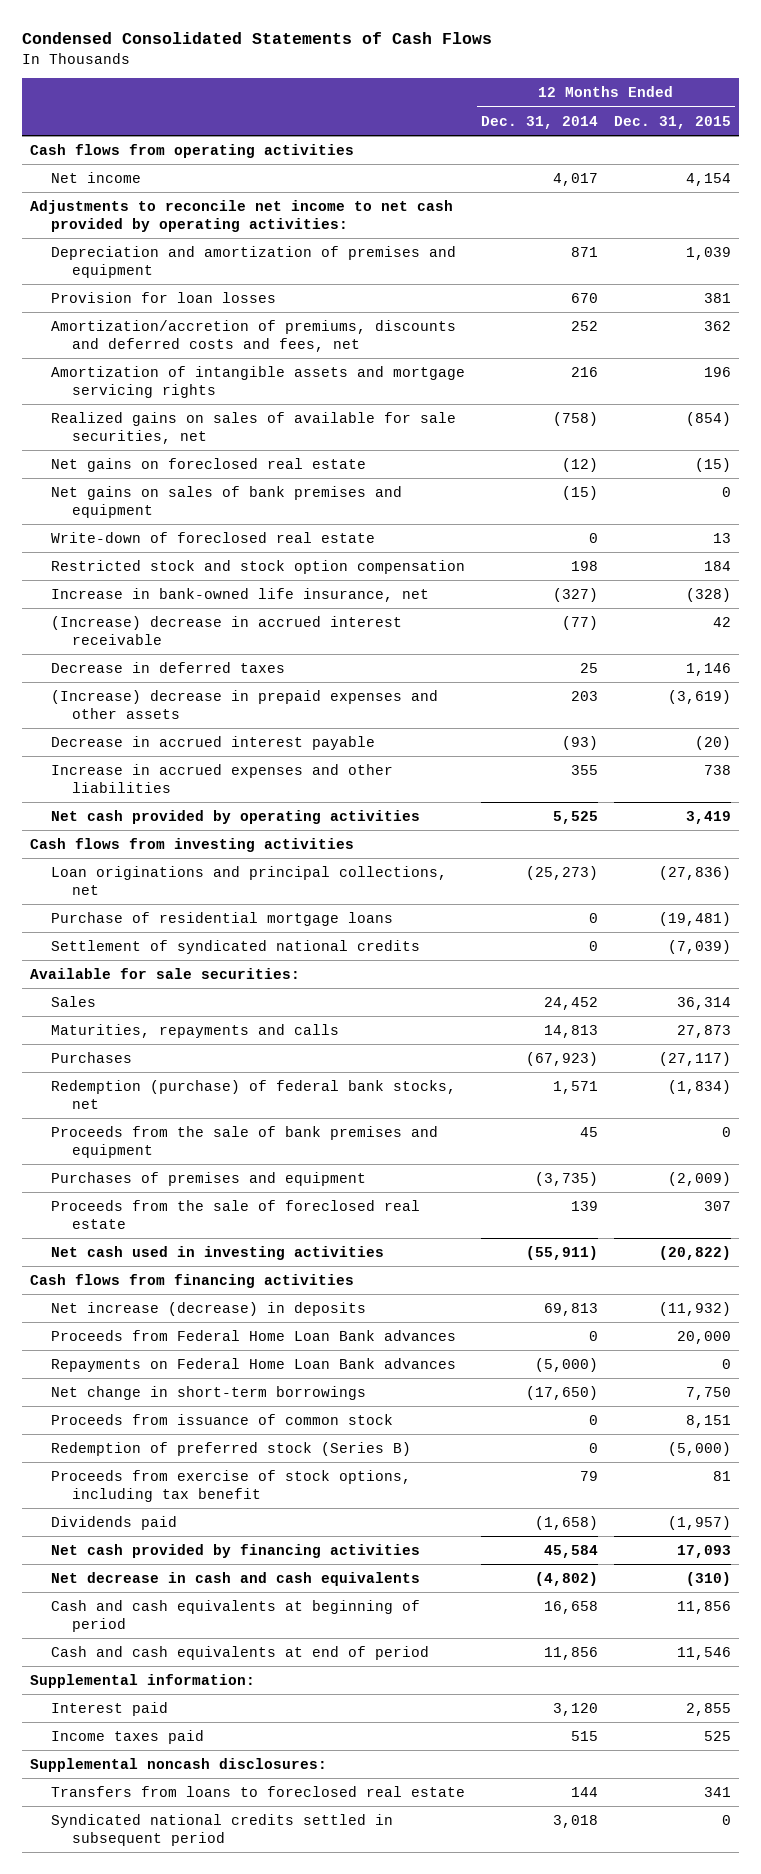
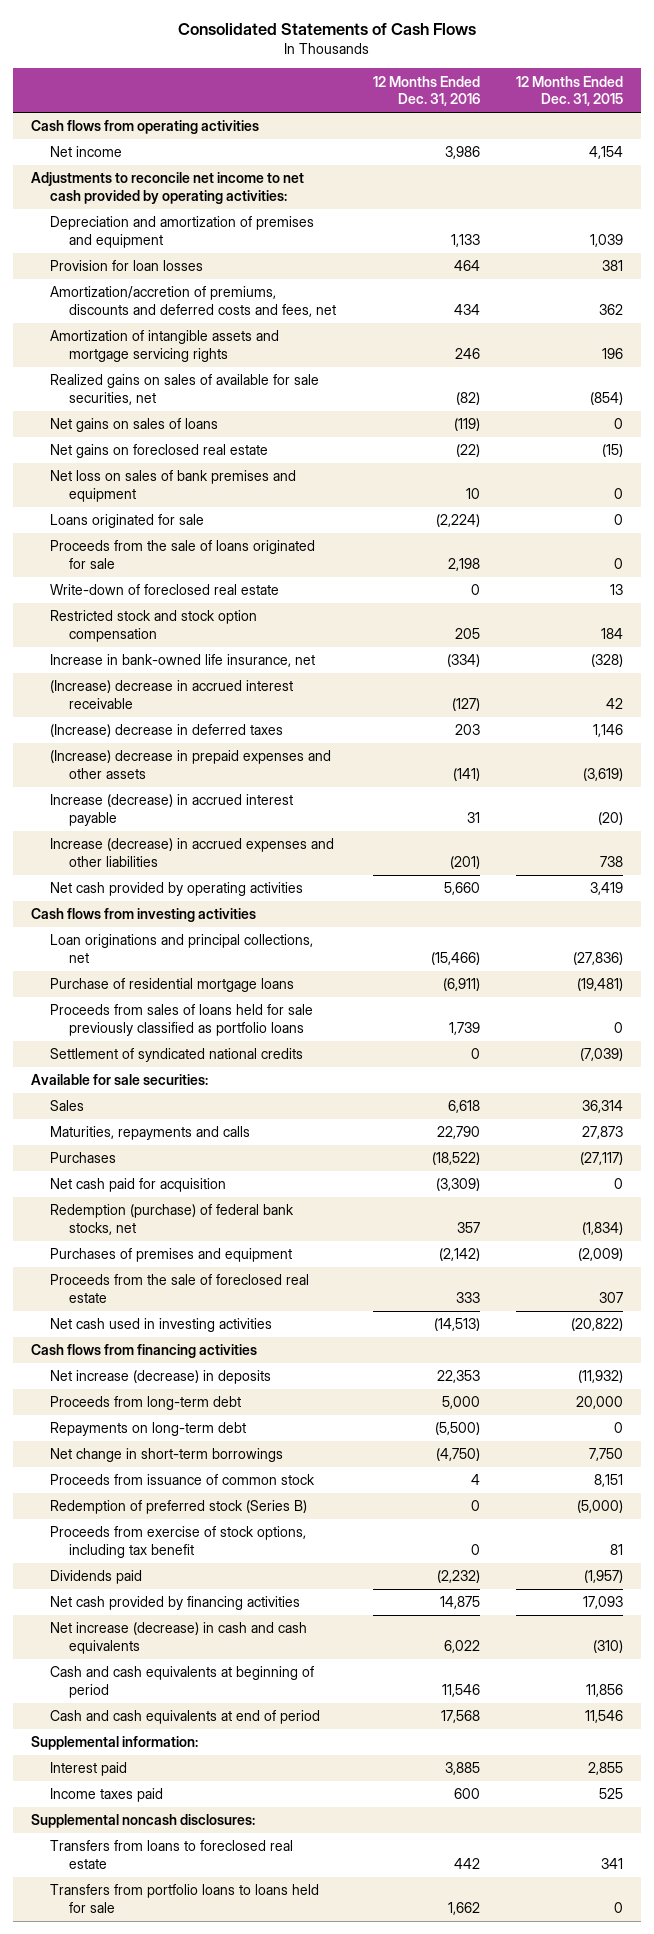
[21,32,492,45] Condensed Consolidated Statements of Cash Flows -> [178,23,477,36] Consolidated Statements of Cash Flows
[480,115,598,129] Dec. 31, 2014 -> none
none -> [372,75,480,107] 12 Months Ended Dec. 31, 2016
none -> [50,418,219,433] Net gains on sales of loans
[50,485,402,519] Net gains on sales of bank premises and equipment -> [50,470,297,502] Net loss on sales of bank premises and equipment
none -> [50,514,205,529] Loans originated for sale
none -> [50,540,316,569] Proceeds from the sale of loans originated for sale
[50,661,285,673] Decrease in deferred taxes -> [50,724,284,738] (Increase) decrease in deferred taxes
[50,735,375,750] Decrease in accrued interest payable -> [50,794,294,826] Increase (decrease) in accrued interest payable
[50,763,393,794] Increase in accrued expenses and other liabilities -> [50,838,335,867] Increase (decrease) in accrued expenses and other liabilities
none -> [50,1004,314,1036] Proceeds from sales of loans held for sale previously classified as portfolio loans
none -> [50,1178,227,1193] Net cash paid for acquisition
[50,1125,438,1159] Proceeds from the sale of bank premises and equipment -> none
[50,1329,456,1341] Proceeds from Federal Home Loan Bank advances -> [50,1396,242,1411] Proceeds from long-term debt
[50,1357,456,1372] Repayments on Federal Home Loan Bank advances -> [50,1422,247,1437] Repayments on long-term debt
[50,1571,420,1586] Net decrease in cash and cash equivalents -> [50,1622,308,1654] Net increase (decrease) in cash and cash equivalents
[50,1813,393,1847] Syndicated national credits settled in subsequent period -> [50,1884,320,1913] Transfers from portfolio loans to loans held for sale

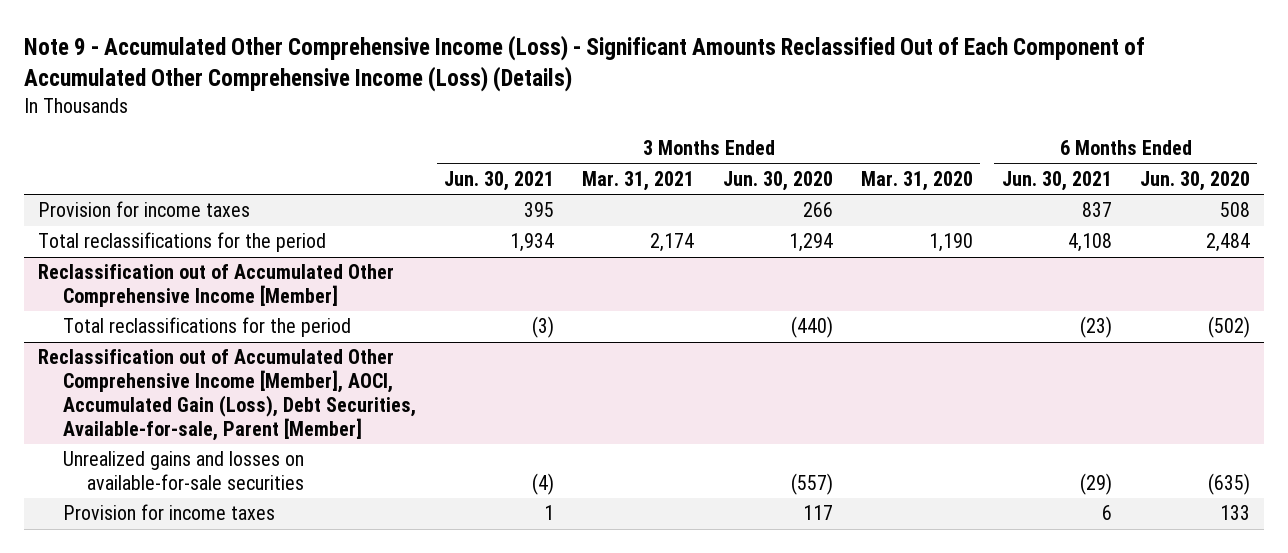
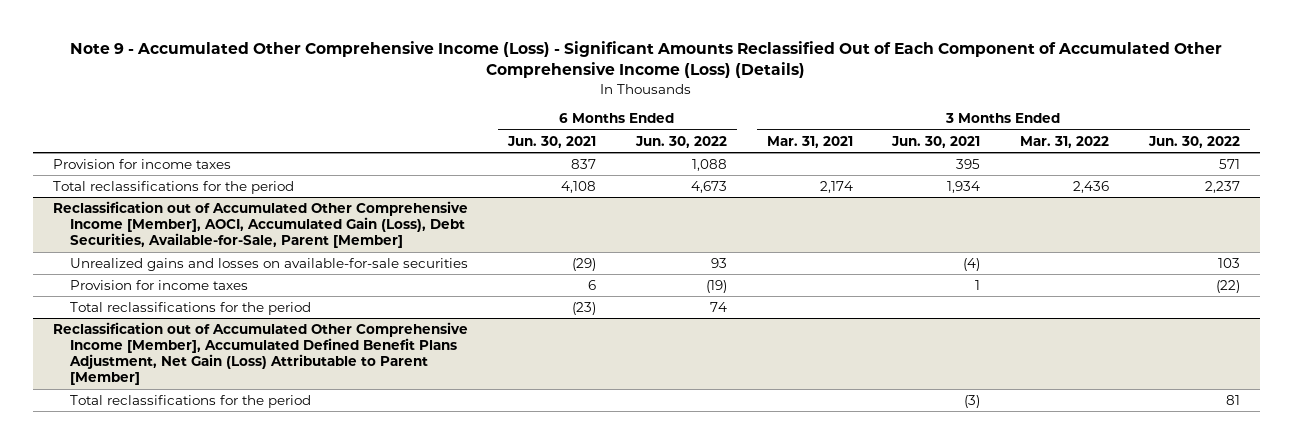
[722,170,833,191] Jun. 30, 2020 -> none
[861,170,974,191] Mar. 31, 2020 -> none
[1139,170,1250,191] Jun. 30, 2020 -> none
none -> [634,135,727,148] Jun. 30, 2022
none -> [1020,135,1110,148] Mar. 31, 2022
none -> [1147,135,1240,148] Jun. 30, 2022
[38,264,395,308] Reclassification out of Accumulated Other Comprehensive Income [Member] -> none
[62,317,351,338] Total reclassifications for the period -> none
[38,349,416,442] Reclassification out of Accumulated Other Comprehensive Income [Member], AOCI, Accumulated Gain (Loss), Debt Securities, Available-for-sale, Parent [Member] -> [52,200,468,249] Reclassification out of Accumulated Other Comprehensive Income [Member], AOCI, Accumulated Gain (Loss), Debt Securities, Available-for-Sale, Parent [Member]
none -> [70,301,312,315] Total reclassifications for the period
none -> [52,321,468,386] Reclassification out of Accumulated Other Comprehensive Income [Member], Accumulated Defined Benefit Plans Adjustment, Net Gain (Loss) Attributable to Parent [Member]
none -> [70,394,312,408] Total reclassifications for the period

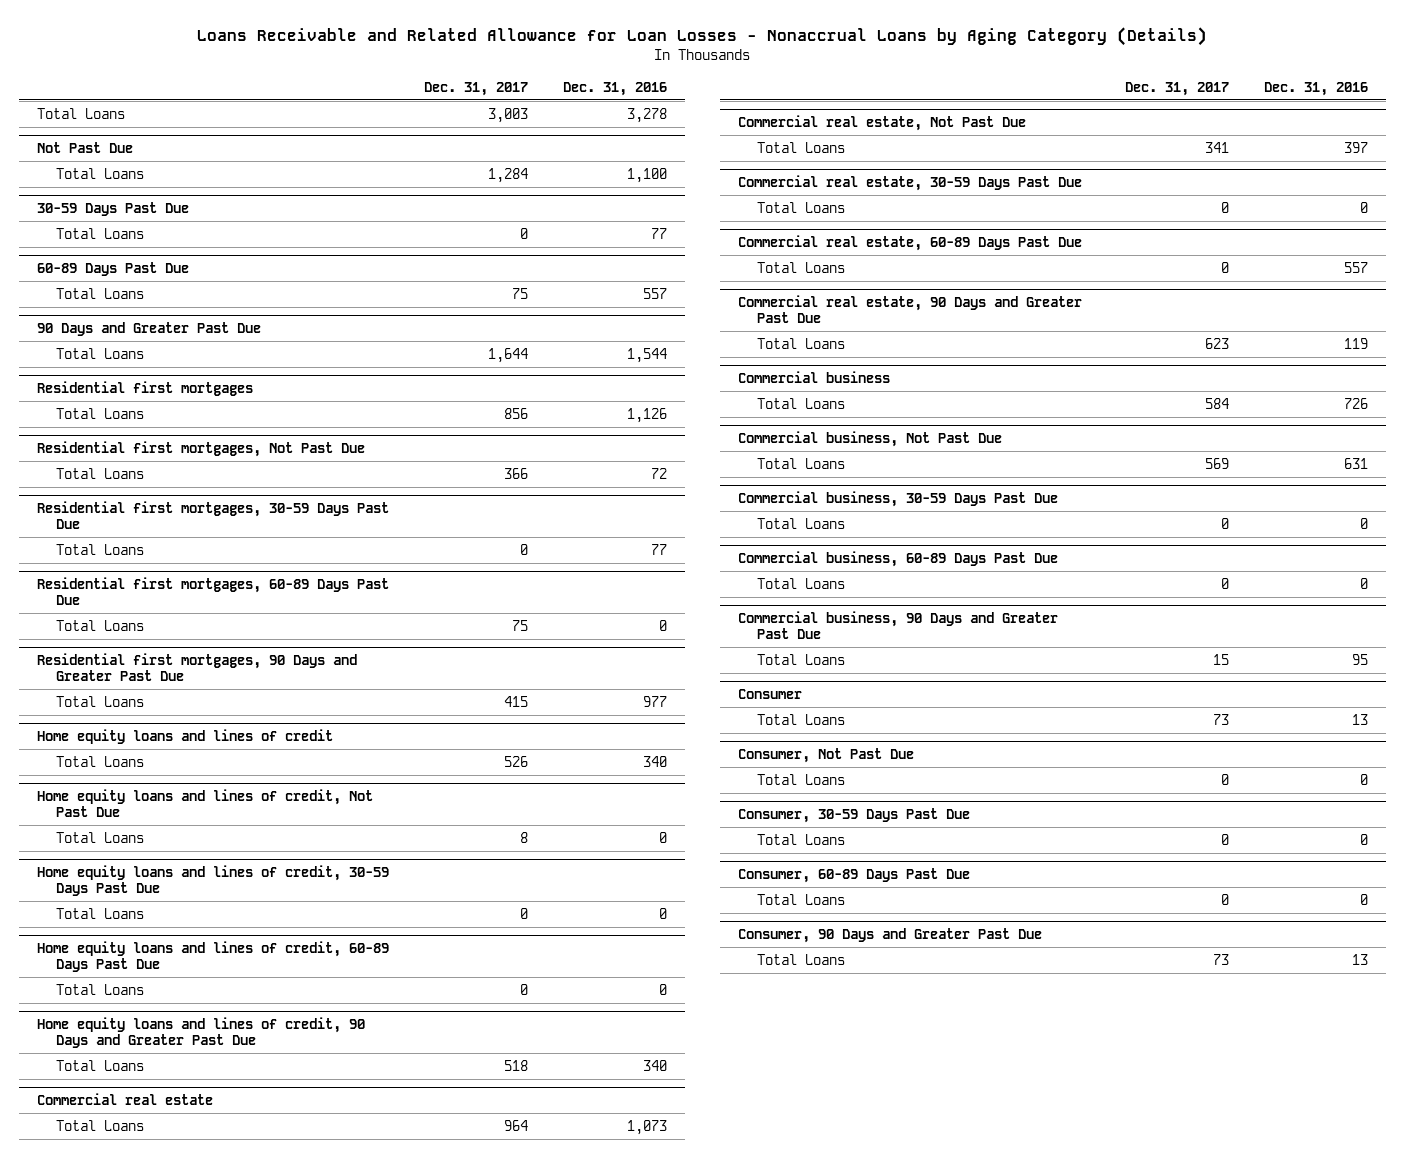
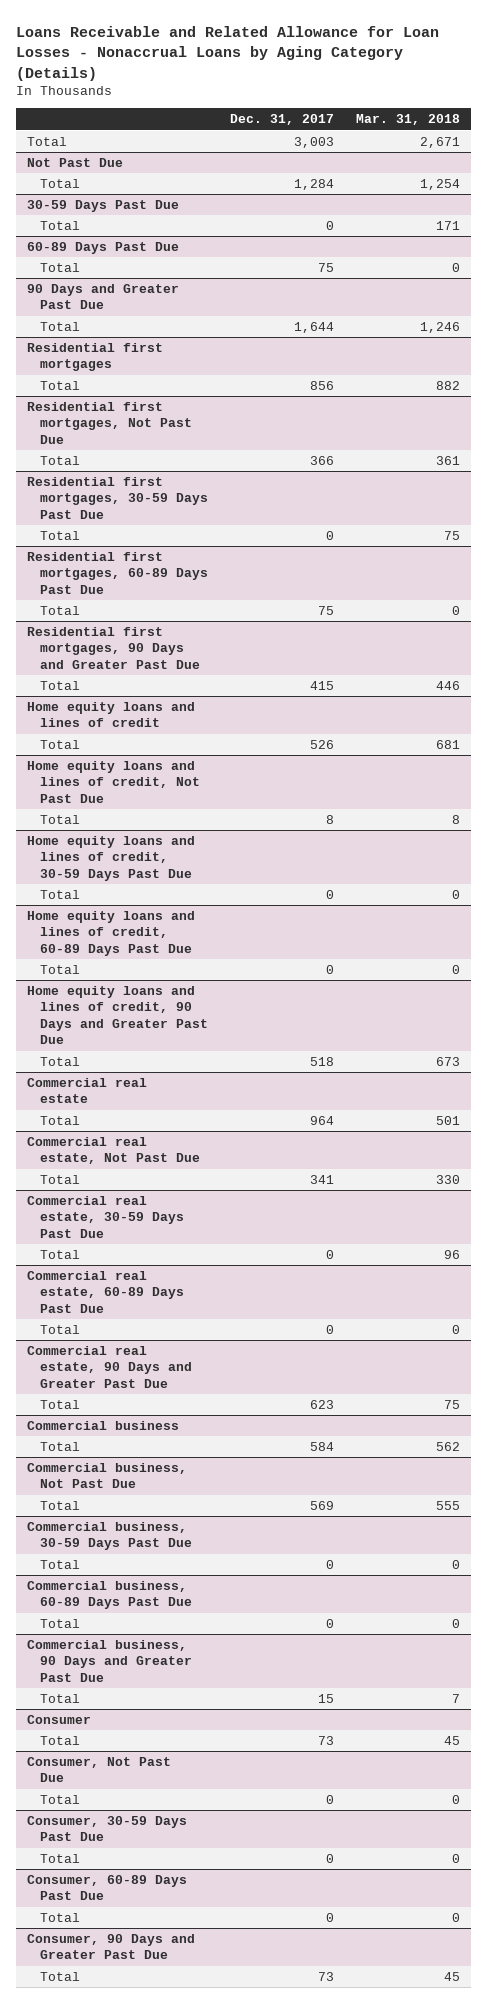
[563,81,668,96] Dec. 31, 2016 -> none
none -> [356,114,461,126] Mar. 31, 2018
[36,107,125,119] Total Loans -> [27,136,68,146] Total
[56,167,145,179] Total Loans -> [40,178,81,188] Total
[56,227,145,239] Total Loans -> [40,220,81,230] Total
[56,287,145,299] Total Loans -> [40,262,81,272] Total
[56,347,145,359] Total Loans -> [40,321,81,331] Total
[56,407,145,419] Total Loans -> [40,380,81,390] Total
[56,467,145,479] Total Loans -> [40,455,81,465] Total
[56,543,145,555] Total Loans -> [40,530,81,540] Total
[56,619,145,631] Total Loans -> [40,605,81,615] Total
[56,695,145,707] Total Loans -> [40,680,81,690] Total
[56,755,145,767] Total Loans -> [40,739,81,749] Total
[56,831,145,843] Total Loans -> [40,814,81,824] Total
[56,907,145,919] Total Loans -> [40,889,81,899] Total
[56,983,145,995] Total Loans -> [40,964,81,974] Total
[56,1059,145,1071] Total Loans -> [40,1056,81,1066] Total
[56,1119,145,1131] Total Loans -> [40,1115,81,1125] Total
[757,141,846,153] Total Loans -> [40,1174,81,1184] Total
[757,201,846,213] Total Loans -> [40,1249,81,1259] Total
[757,261,846,273] Total Loans -> [40,1324,81,1334] Total
[757,337,846,349] Total Loans -> [40,1399,81,1409] Total
[757,397,846,409] Total Loans -> [40,1441,81,1451] Total
[757,457,846,469] Total Loans -> [40,1500,81,1510] Total
[757,517,846,529] Total Loans -> [40,1559,81,1569] Total
[757,577,846,589] Total Loans -> [40,1618,81,1628] Total
[757,653,846,665] Total Loans -> [40,1693,81,1703] Total
[757,713,846,725] Total Loans -> [40,1735,81,1745] Total
[757,773,846,785] Total Loans -> [40,1794,81,1804] Total
[757,833,846,845] Total Loans -> [40,1853,81,1863] Total
[757,893,846,905] Total Loans -> [40,1912,81,1922] Total
[757,953,846,965] Total Loans -> [40,1971,81,1981] Total

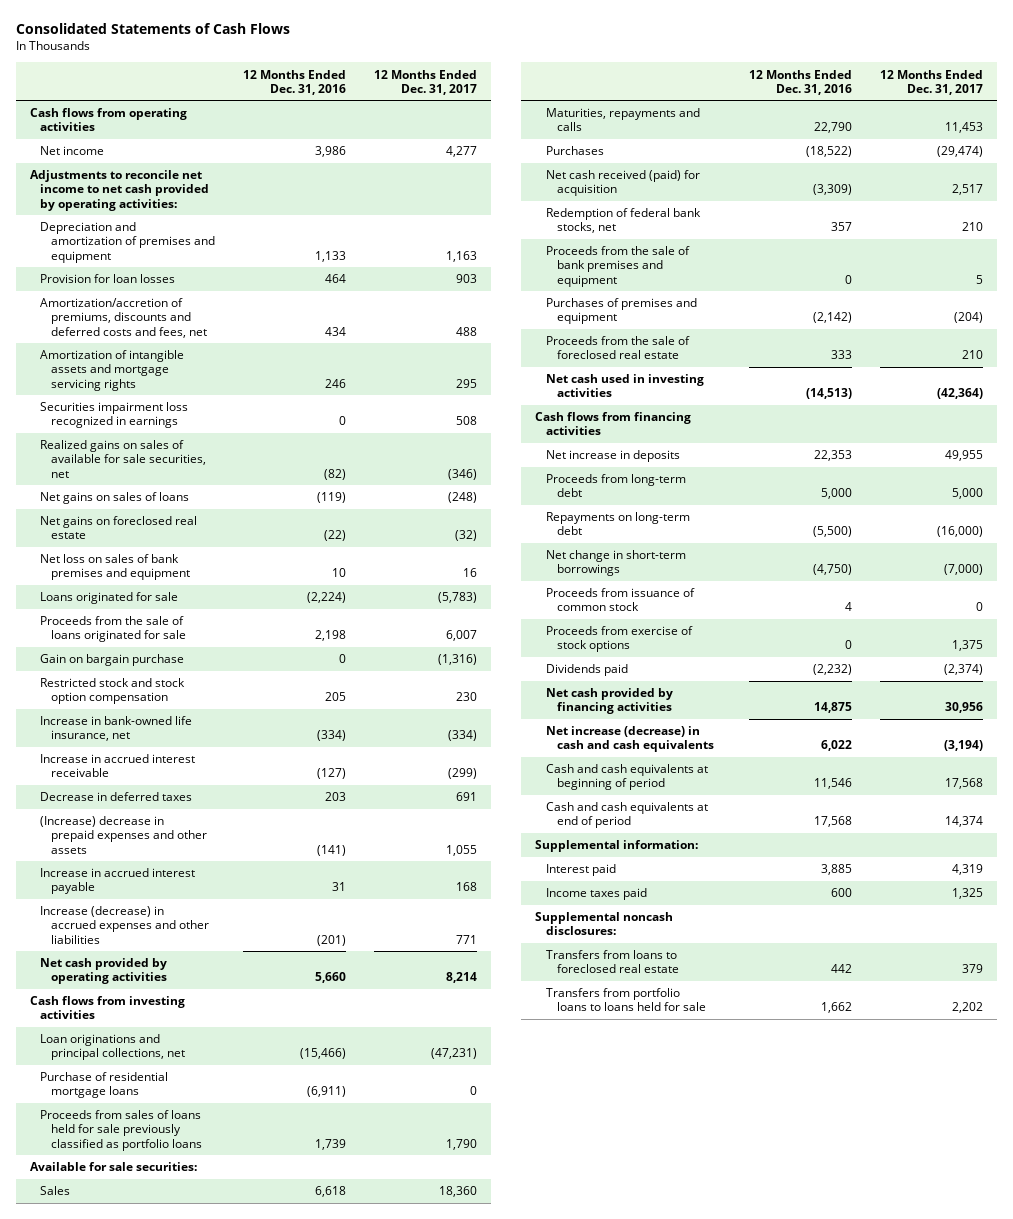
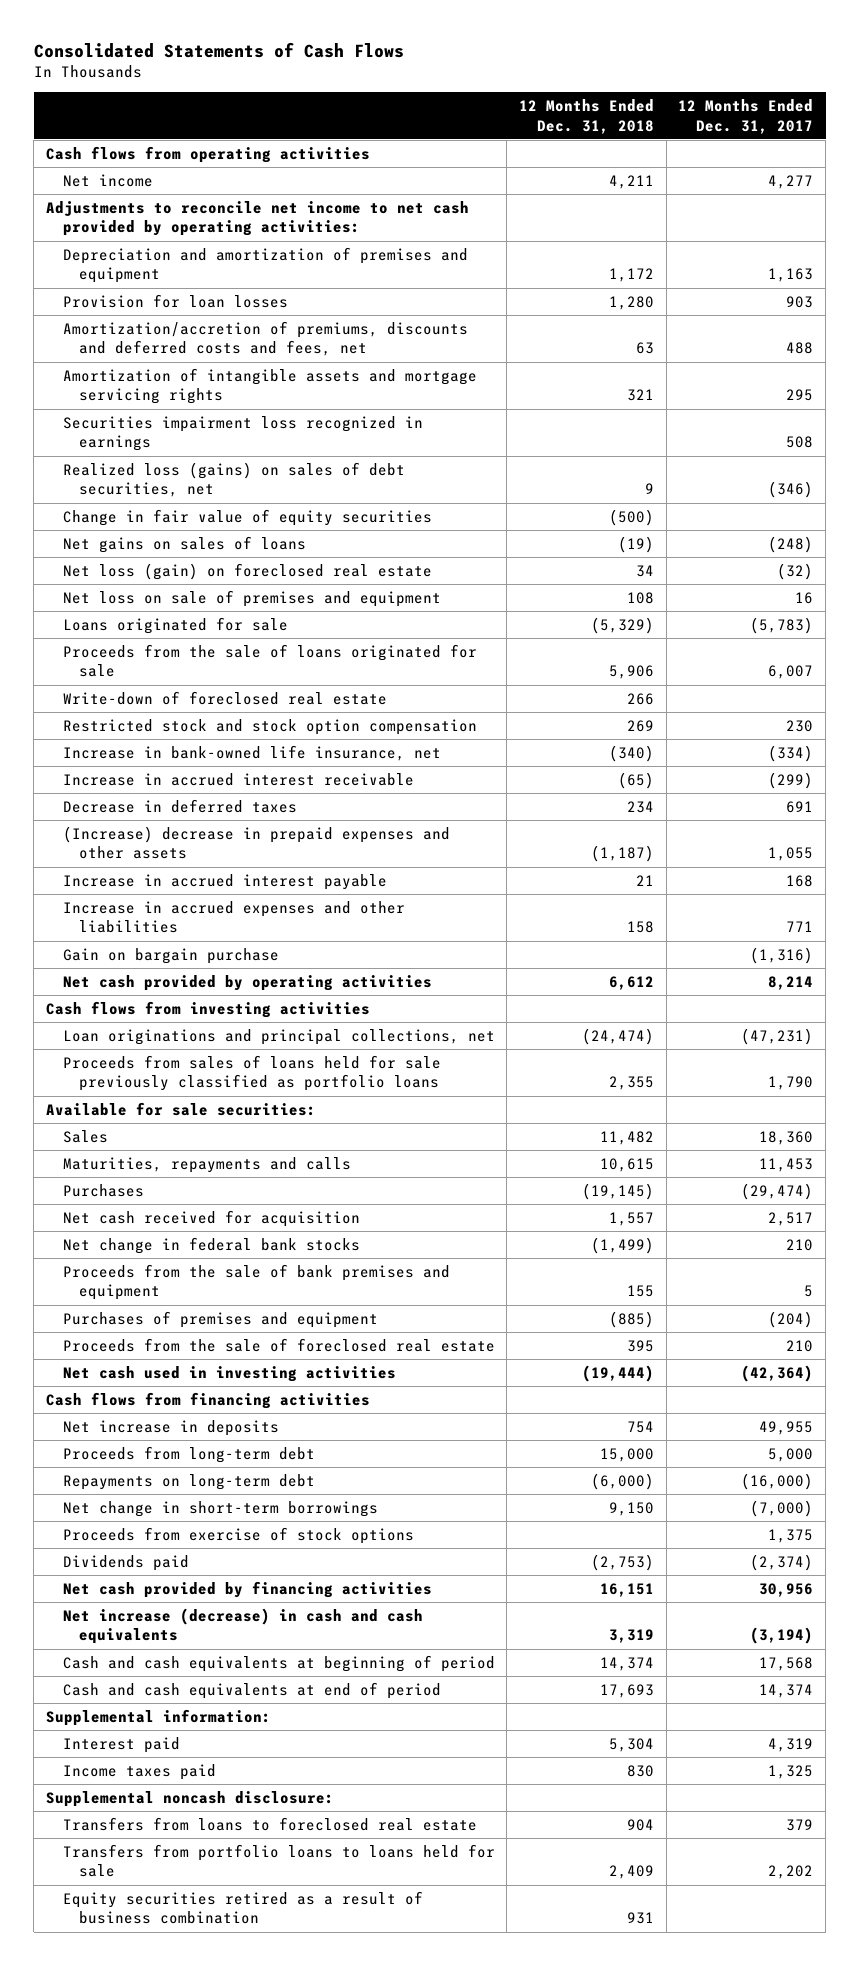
[243,69,347,95] 12 Months Ended Dec. 31, 2016 -> none
none -> [518,99,654,134] 12 Months Ended Dec. 31, 2018
[40,440,207,478] Realized gains on sales of available for sale securities, net -> [62,461,405,498] Realized loss (gains) on sales of debt securities, net
none -> [62,508,432,526] Change in fair value of equity securities
[40,516,198,540] Net gains on foreclosed real estate -> [62,562,432,580] Net loss (gain) on foreclosed real estate
[40,554,191,581] Net loss on sales of bank premises and equipment -> [62,589,441,607] Net loss on sale of premises and equipment
none -> [62,690,387,705] Write-down of foreclosed real estate
[40,906,210,944] Increase (decrease) in accrued expenses and other liabilities -> [62,900,405,934] Increase in accrued expenses and other liabilities
[40,654,185,667] Gain on bargain purchase -> [62,947,279,964] Gain on bargain purchase
[40,1072,169,1099] Purchase of residential mortgage loans -> none
[546,170,701,197] Net cash received (paid) for acquisition -> [62,1209,360,1227] Net cash received for acquisition
[546,208,702,234] Redemption of federal bank stocks, net -> [62,1236,360,1254] Net change in federal bank stocks
[546,588,696,612] Proceeds from issuance of common stock -> none
[535,912,674,936] Supplemental noncash disclosures: -> [46,1790,335,1807] Supplemental noncash disclosure:
none -> [62,1890,423,1925] Equity securities retired as a result of business combination

